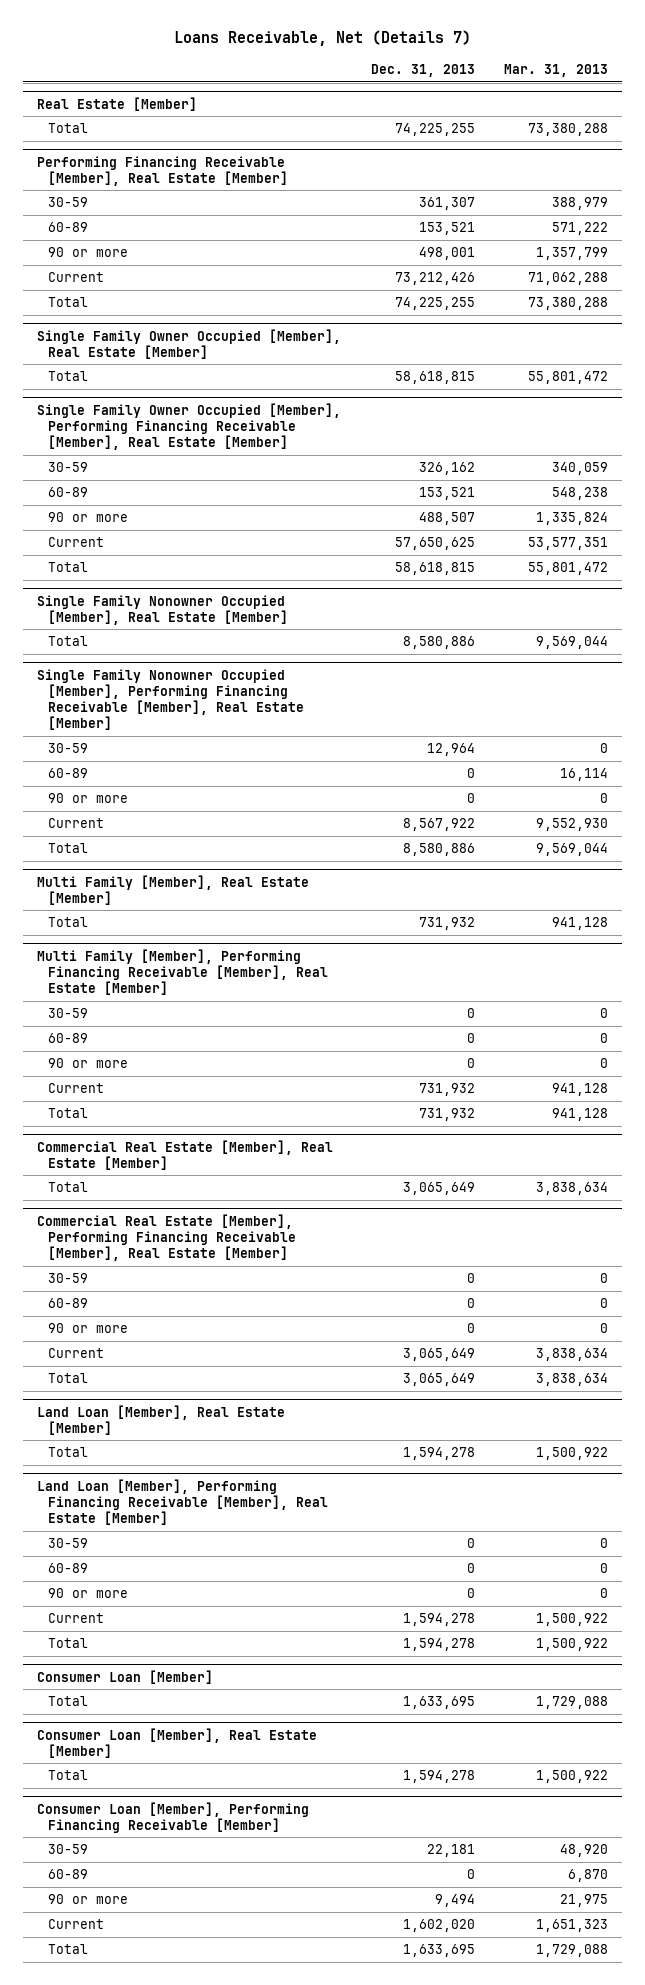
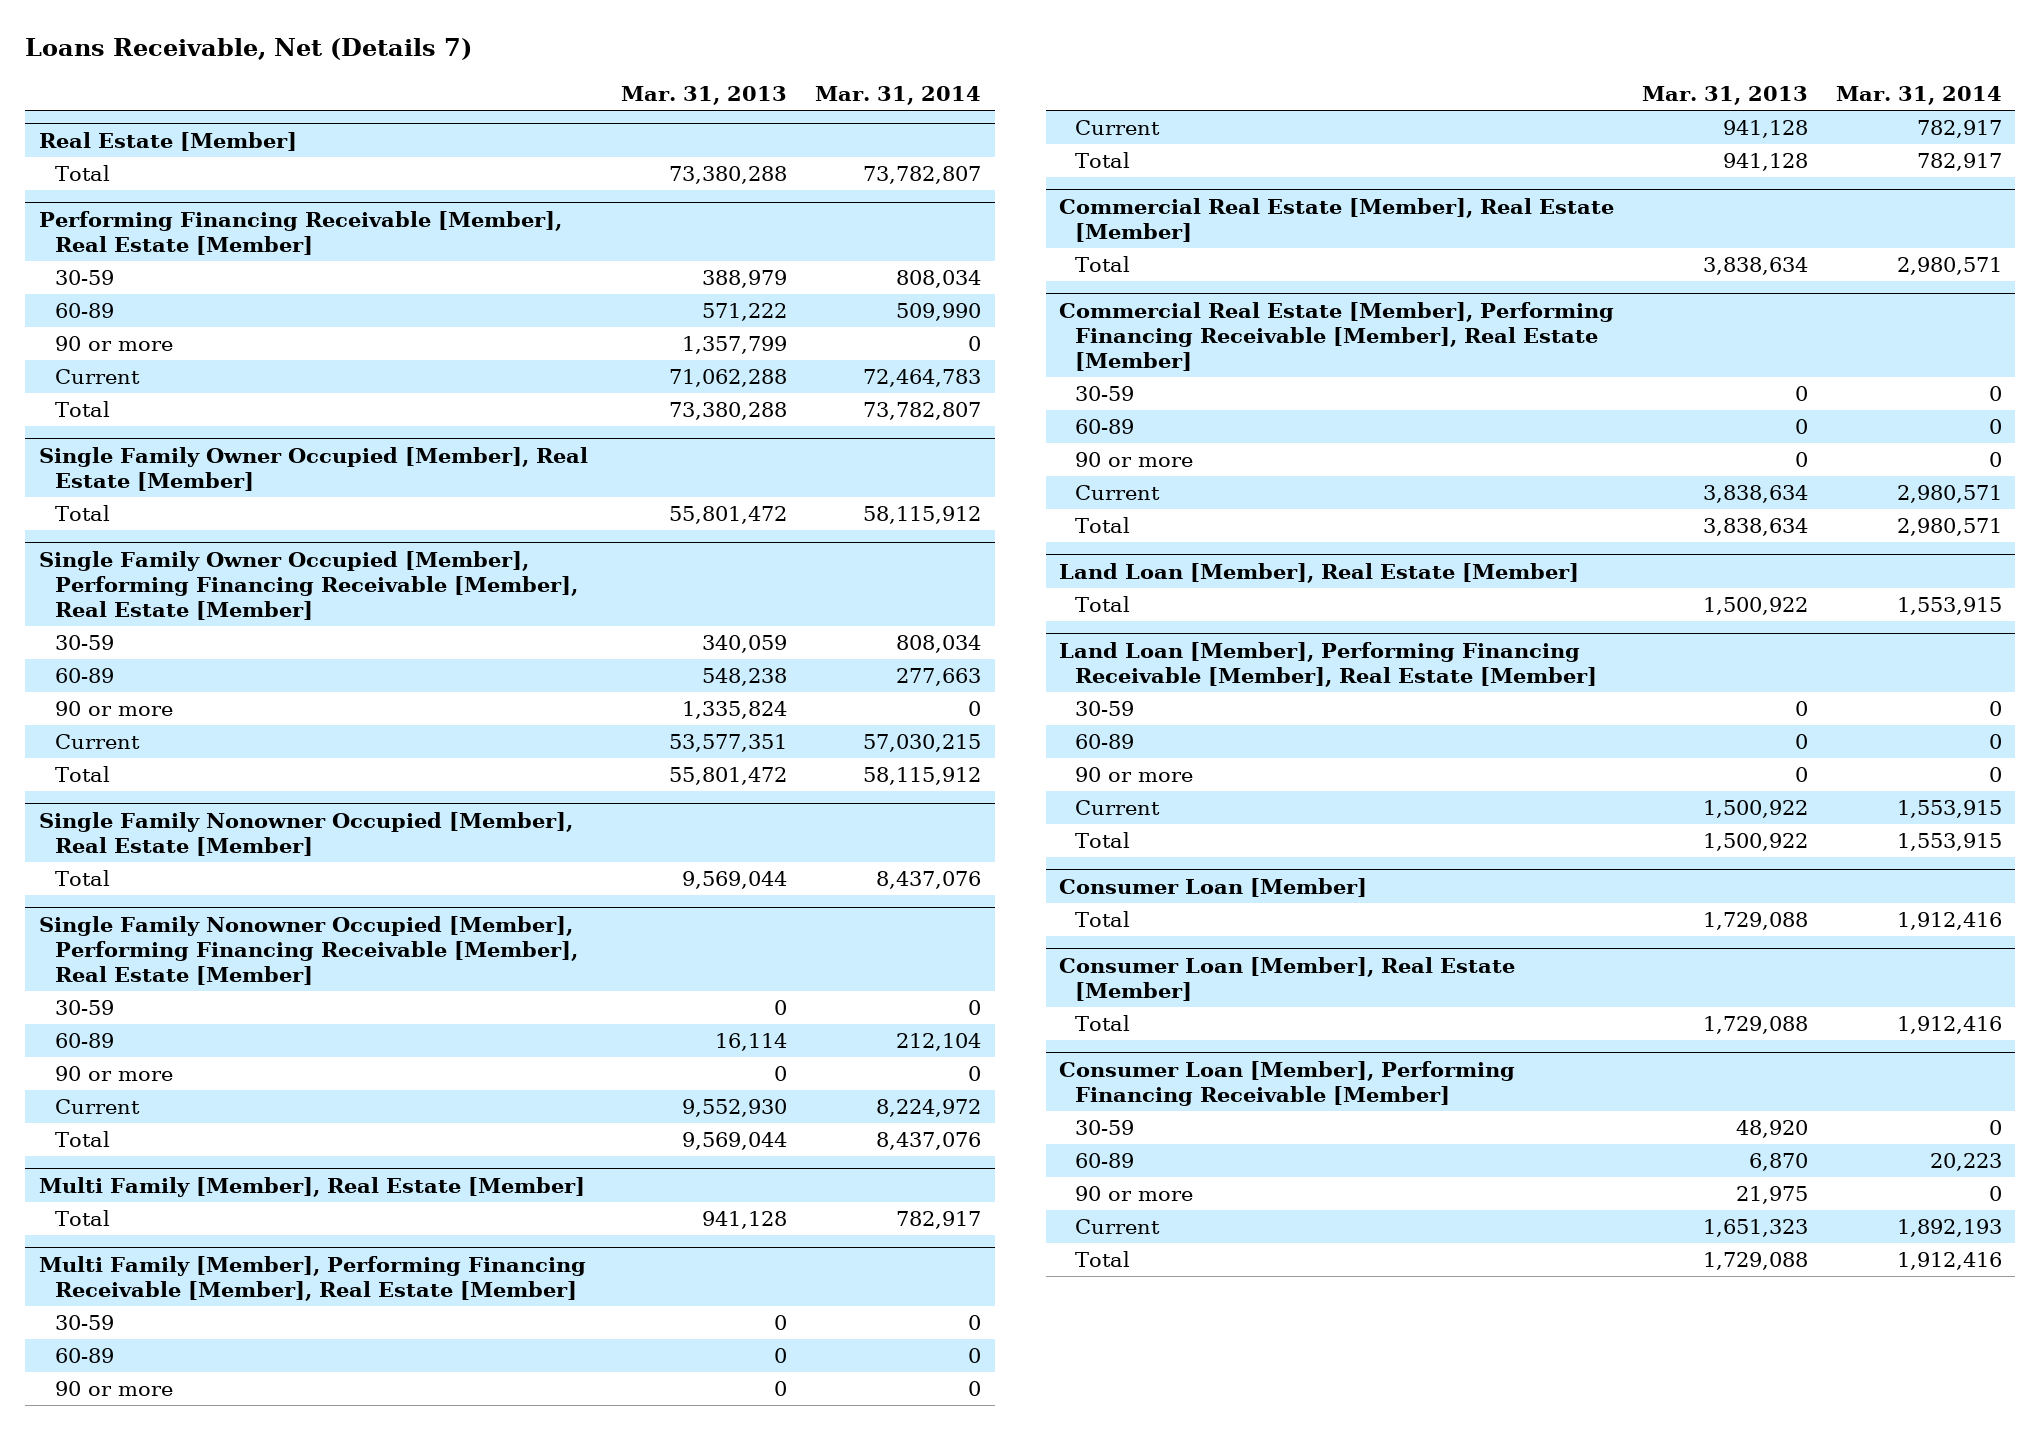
[370,64,475,78] Dec. 31, 2013 -> none
none -> [815,85,982,105] Mar. 31, 2014
[535,1770,608,1784] 1,500,922 -> [1702,1016,1808,1035] 1,729,088

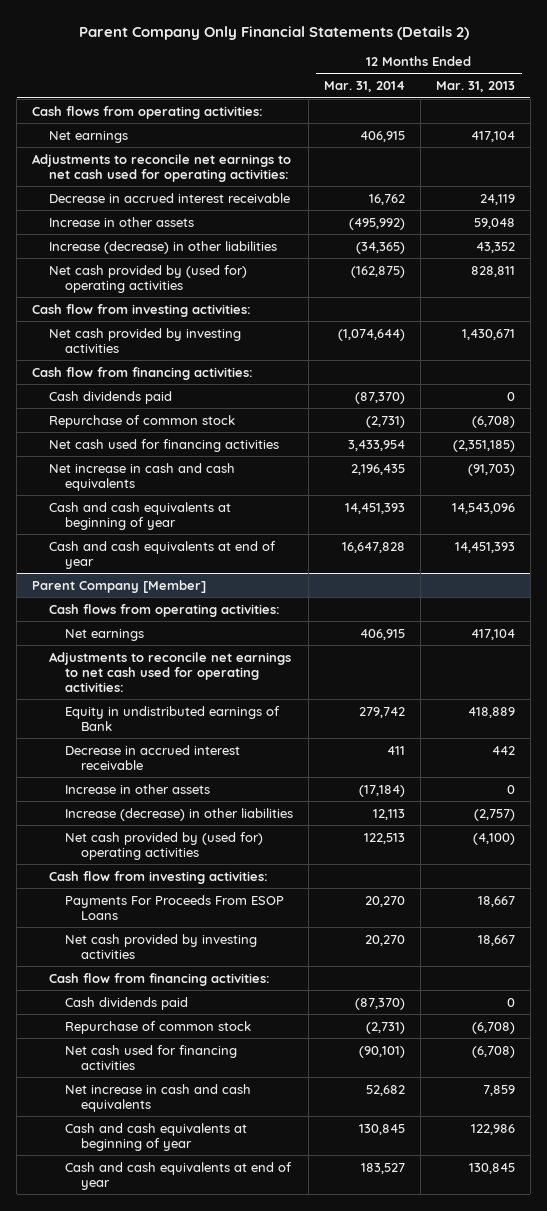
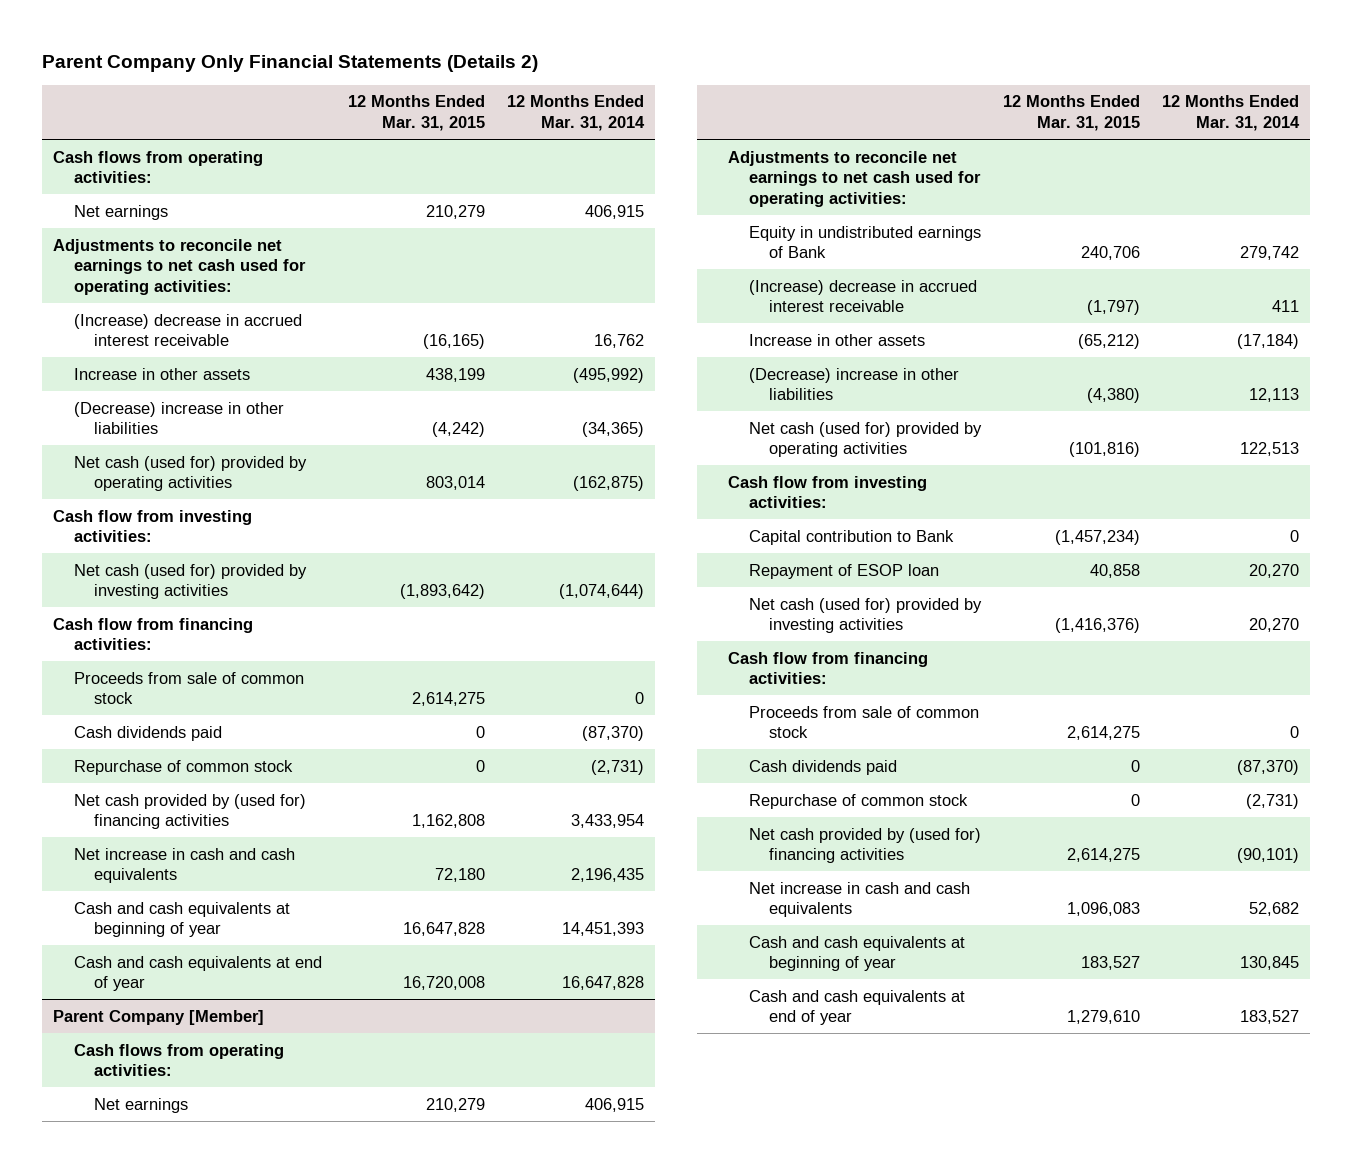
[435,81,515,93] Mar. 31, 2013 -> none
none -> [348,95,486,132] 12 Months Ended Mar. 31, 2015
[48,192,290,203] Decrease in accrued interest receivable -> [73,313,302,347] (Increase) decrease in accrued interest receivable
[48,240,277,254] Increase (decrease) in other liabilities -> [73,401,284,435] (Decrease) increase in other liabilities
[48,264,247,293] Net cash provided by (used for) operating activities -> [73,455,307,492] Net cash (used for) provided by operating activities
[48,327,241,353] Net cash provided by investing activities -> [73,563,307,600] Net cash (used for) provided by investing activities
none -> [73,671,304,705] Proceeds from sale of common stock
[48,438,279,452] Net cash used for financing activities -> [73,793,306,830] Net cash provided by (used for) financing activities
[64,744,240,770] Decrease in accrued interest receivable -> [748,279,977,313] (Increase) decrease in accrued interest receivable
[64,807,293,821] Increase (decrease) in other liabilities -> [748,367,959,401] (Decrease) increase in other liabilities
[64,831,263,860] Net cash provided by (used for) operating activities -> [748,421,982,458] Net cash (used for) provided by operating activities
none -> [748,529,954,545] Capital contribution to Bank
[64,894,284,920] Payments For Proceeds From ESOP Loans -> [748,563,939,579] Repayment of ESOP loan
[64,933,257,959] Net cash provided by investing activities -> [748,597,982,634] Net cash (used for) provided by investing activities
none -> [748,705,979,739] Proceeds from sale of common stock
[64,1044,237,1070] Net cash used for financing activities -> [748,827,981,864] Net cash provided by (used for) financing activities

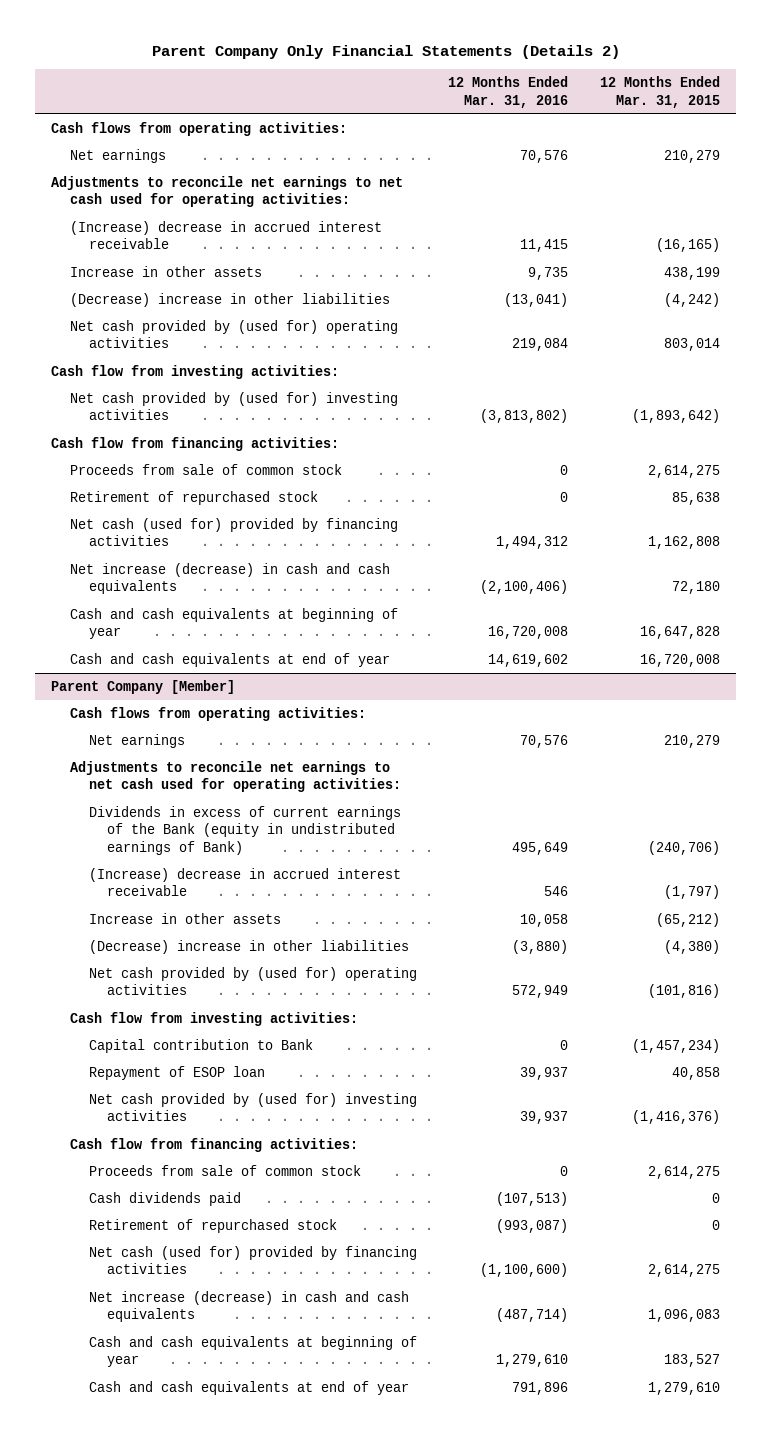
[507,95,646,132] 12 Months Ended Mar. 31, 2014 -> none
none -> [448,76,569,108] 12 Months Ended Mar. 31, 2016
[73,455,307,492] Net cash (used for) provided by operating activities -> [69,320,398,349] Net cash provided by (used for) operating activities
[73,563,307,600] Net cash (used for) provided by investing activities -> [69,392,398,421] Net cash provided by (used for) investing activities
[73,725,222,741] Cash dividends paid -> none
[73,759,293,775] Repurchase of common stock -> none
none -> [69,491,318,506] Retirement of repurchased stock
[73,793,306,830] Net cash provided by (used for) financing activities -> [69,518,398,547] Net cash (used for) provided by financing activities
[73,847,295,884] Net increase in cash and cash equivalents -> [69,563,390,595] Net increase (decrease) in cash and cash equivalents
[748,225,981,259] Equity in undistributed earnings of Bank -> [88,806,401,855] Dividends in excess of current earnings of the Bank (equity in undistributed earnings of Bank)
[1080,246,1140,261] 240,706 -> [648,840,721,855] (240,706)
[748,421,982,458] Net cash (used for) provided by operating activities -> [88,967,417,996] Net cash provided by (used for) operating activities
[748,597,982,634] Net cash (used for) provided by investing activities -> [88,1093,417,1122] Net cash provided by (used for) investing activities
[748,793,968,809] Repurchase of common stock -> none
none -> [88,1219,337,1234] Retirement of repurchased stock
[748,827,981,864] Net cash provided by (used for) financing activities -> [88,1246,417,1275] Net cash (used for) provided by financing activities
[748,881,970,918] Net increase in cash and cash equivalents -> [88,1291,409,1323] Net increase (decrease) in cash and cash equivalents

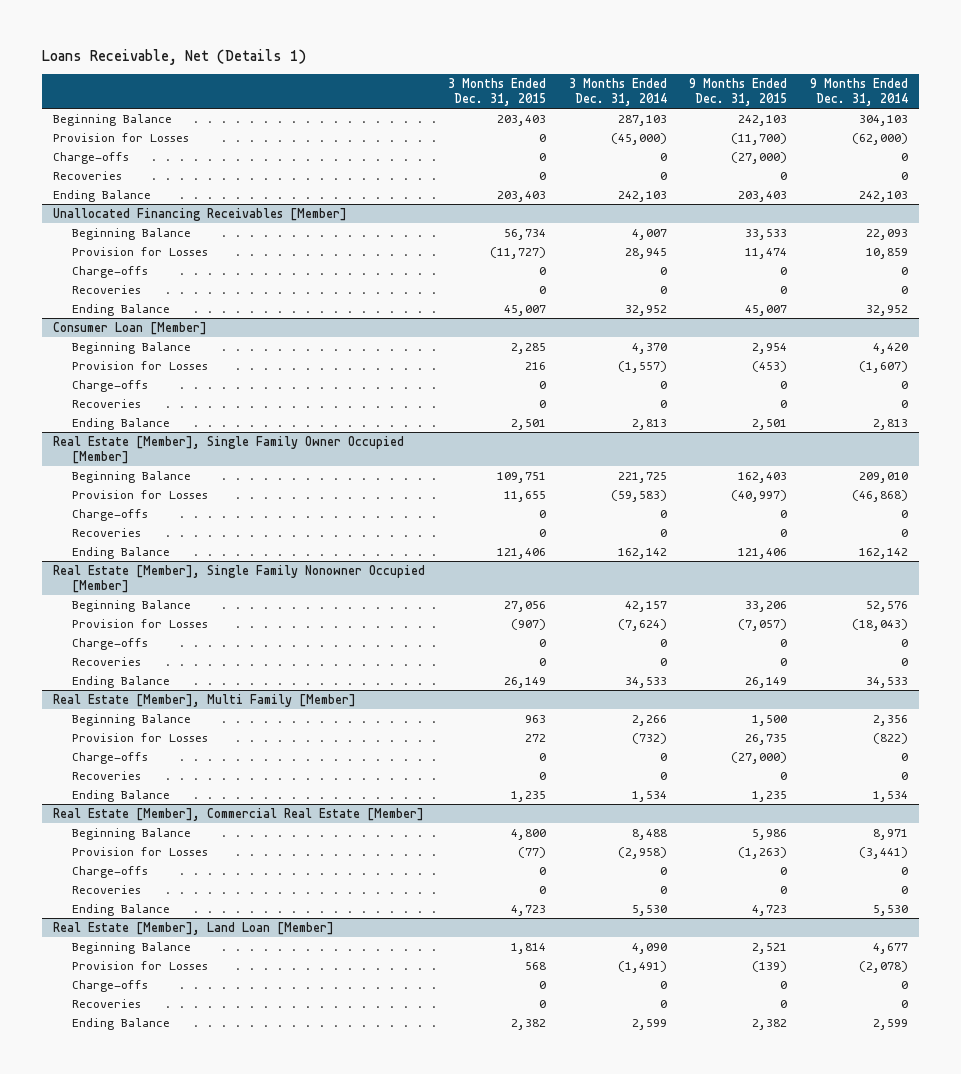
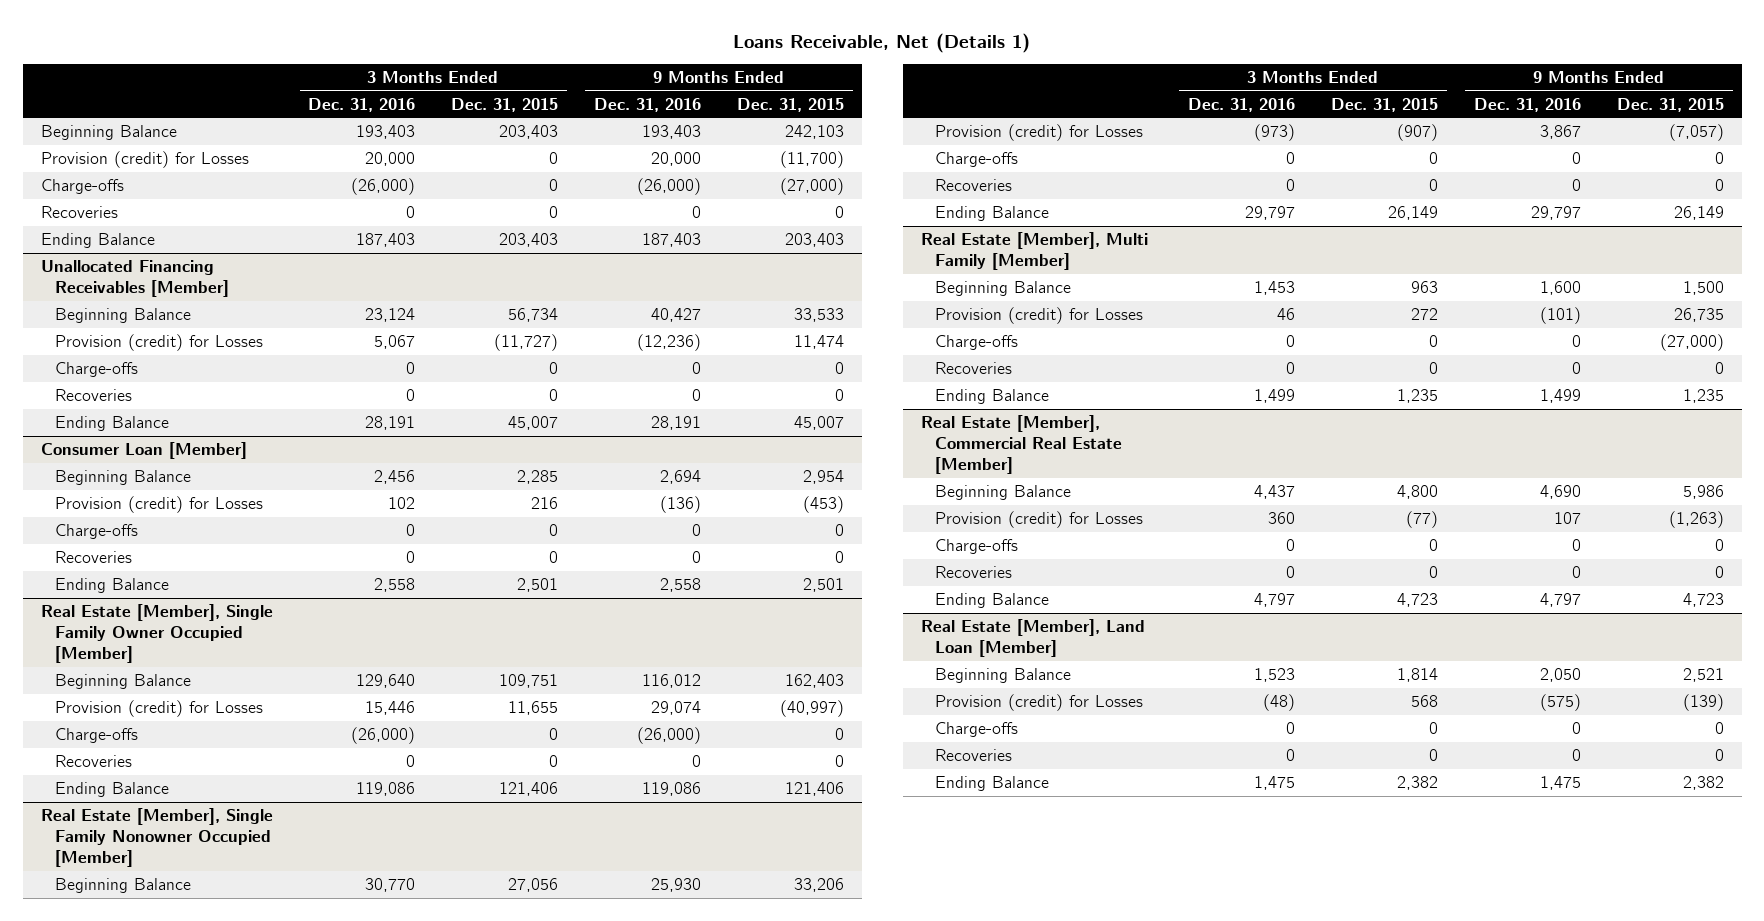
[568,78,667,106] 3 Months Ended Dec. 31, 2014 -> none
[809,78,908,106] 9 Months Ended Dec. 31, 2014 -> none
none -> [308,97,416,112] Dec. 31, 2016
none -> [594,97,702,112] Dec. 31, 2016
[53,133,190,143] Provision for Losses -> [40,150,249,168] Provision (credit) for Losses
[71,247,208,257] Provision for Losses -> [54,333,263,351] Provision (credit) for Losses
[71,361,208,371] Provision for Losses -> [54,495,263,513] Provision (credit) for Losses
[71,490,208,500] Provision for Losses -> [54,699,263,717] Provision (credit) for Losses
[71,619,208,629] Provision for Losses -> [934,123,1143,141] Provision (credit) for Losses
[71,733,208,743] Provision for Losses -> [934,306,1143,324] Provision (credit) for Losses
[71,847,208,857] Provision for Losses -> [934,510,1143,528] Provision (credit) for Losses
[71,961,208,971] Provision for Losses -> [934,693,1143,711] Provision (credit) for Losses

